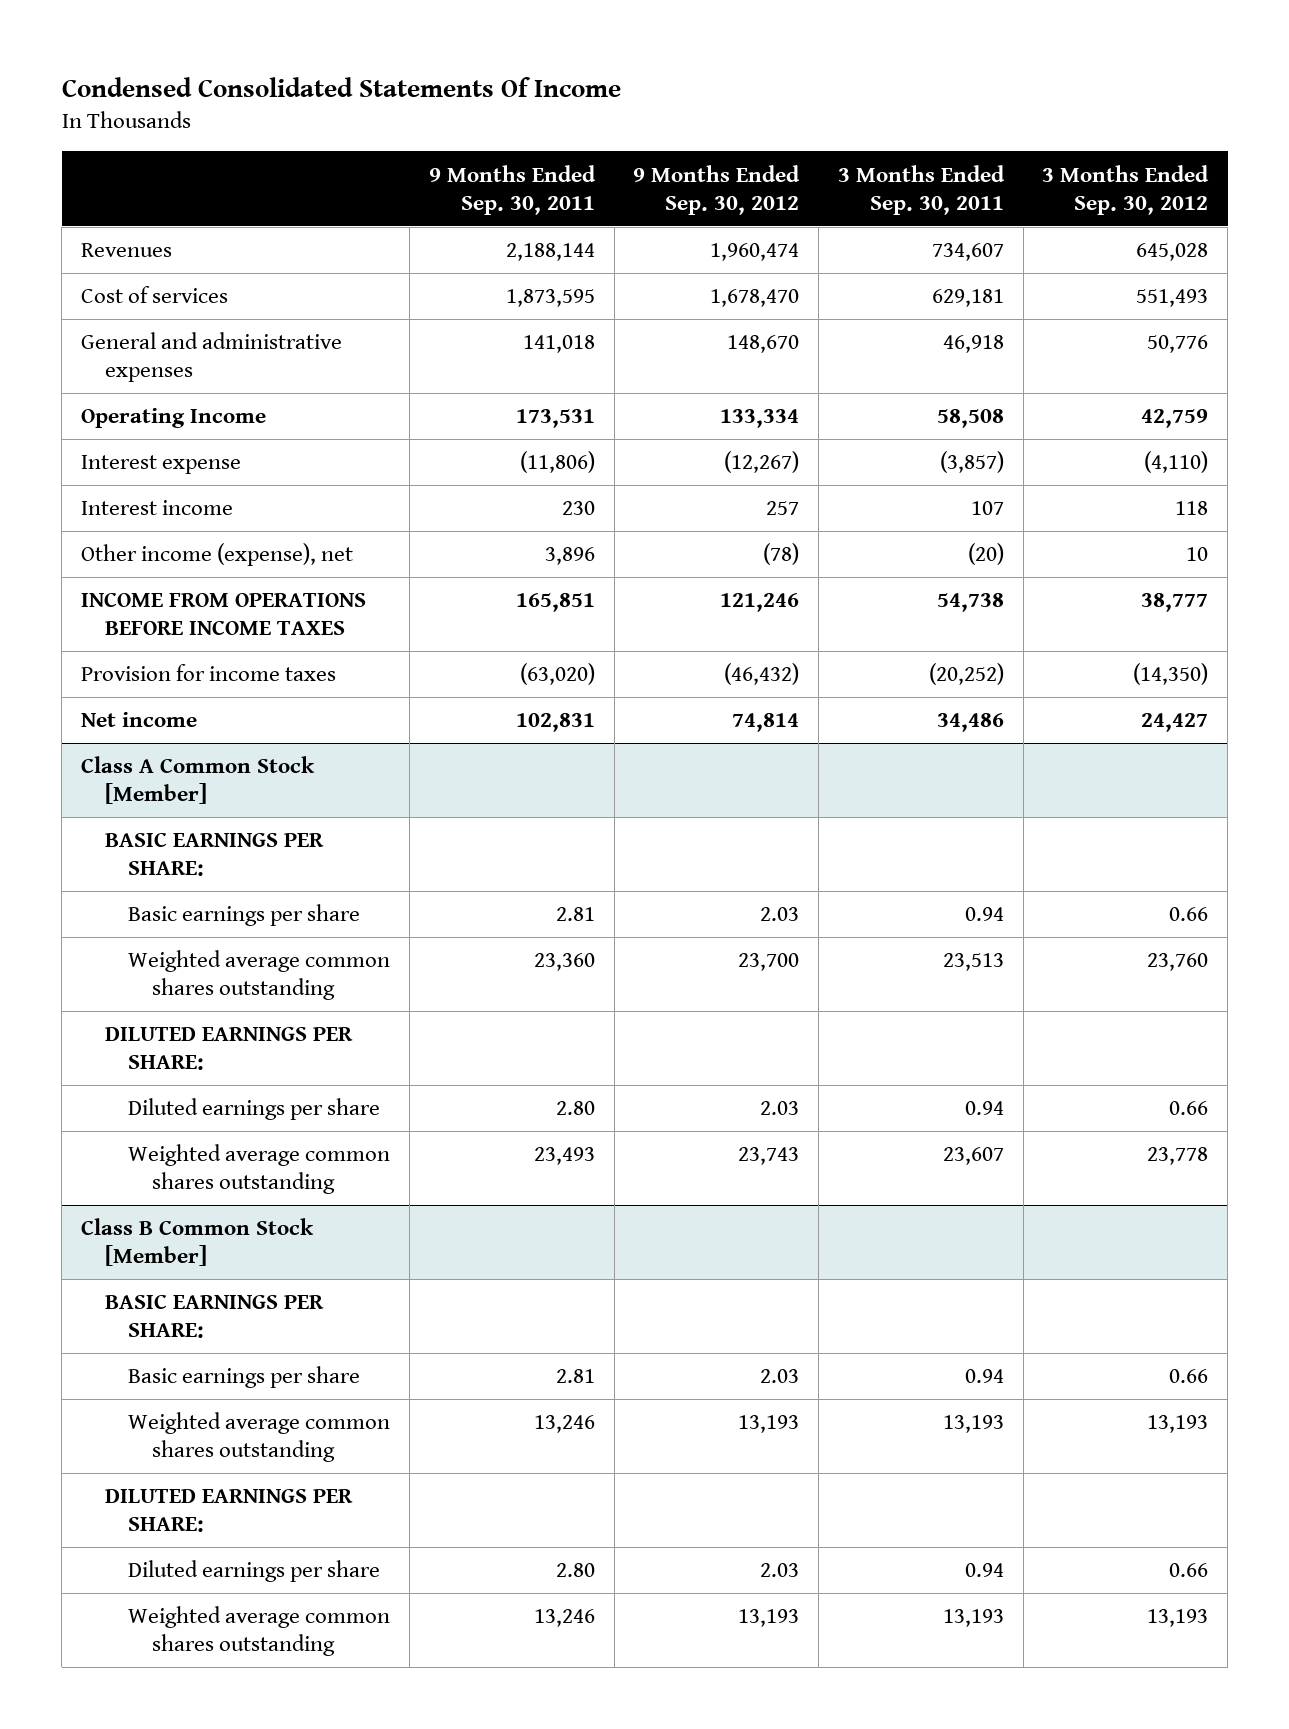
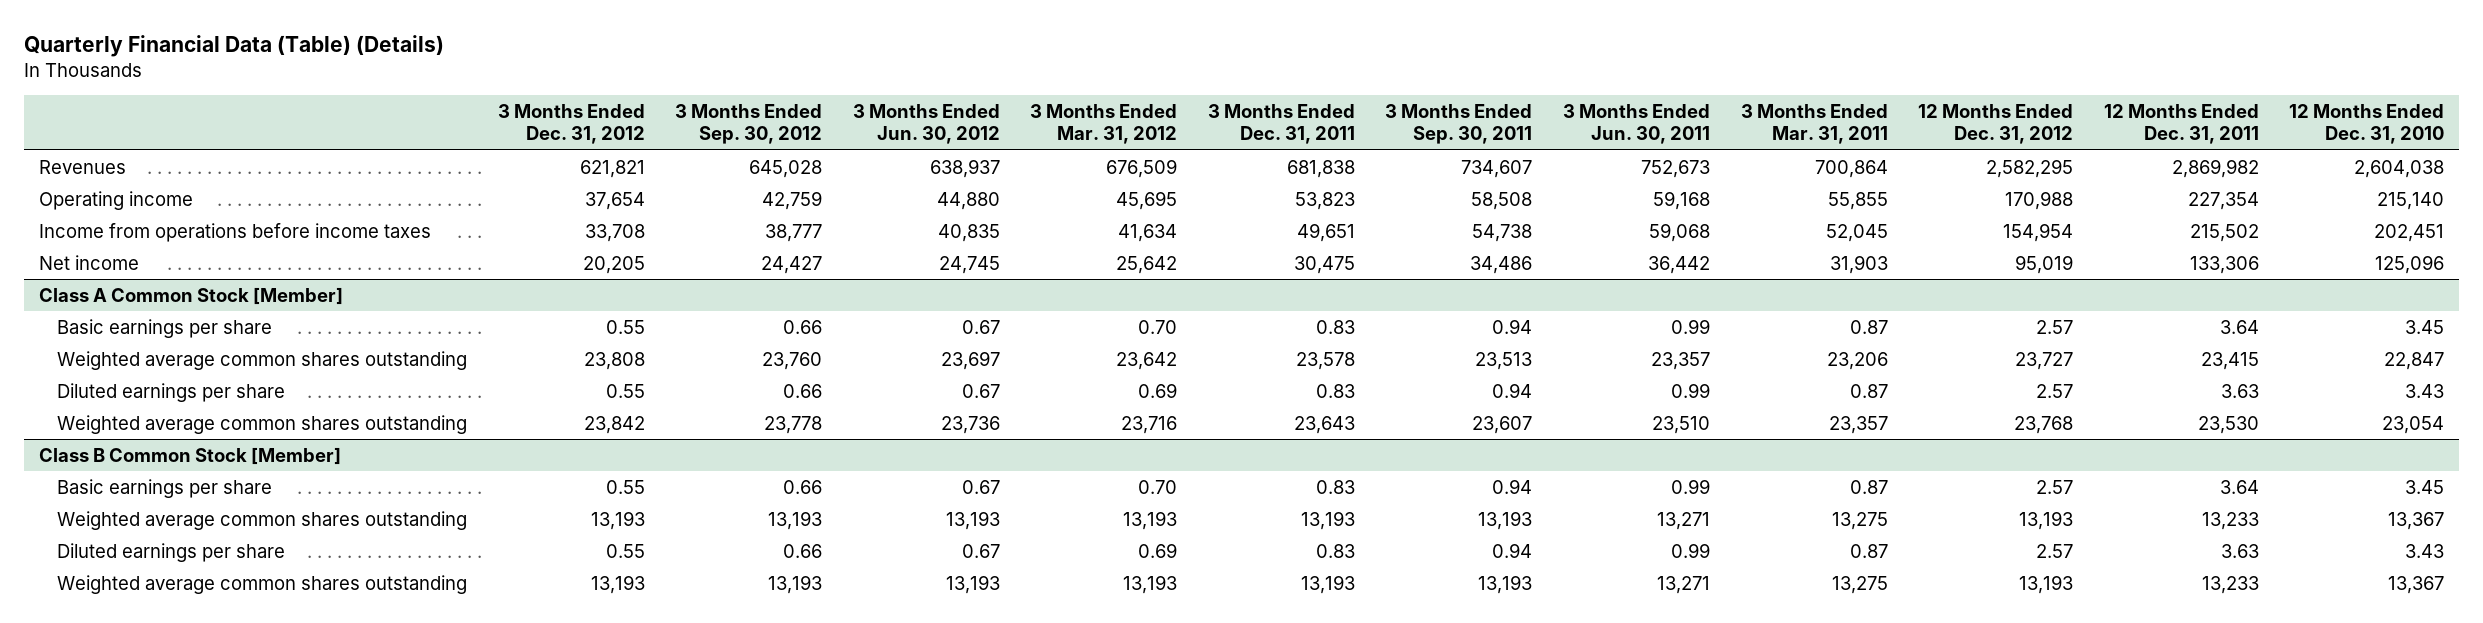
[61,77,621,98] Condensed Consolidated Statements Of Income -> [23,35,444,58] Quarterly Financial Data (Table) (Details)
[428,164,596,215] 9 Months Ended Sep. 30, 2011 -> none
[633,164,801,215] 9 Months Ended Sep. 30, 2012 -> none
none -> [497,104,645,145] 3 Months Ended Dec. 31, 2012
none -> [852,104,1000,145] 3 Months Ended Jun. 30, 2012
none -> [1030,104,1178,145] 3 Months Ended Mar. 31, 2012
none -> [1207,104,1355,145] 3 Months Ended Dec. 31, 2011
none -> [1562,104,1710,145] 3 Months Ended Jun. 30, 2011
none -> [1740,104,1888,145] 3 Months Ended Mar. 31, 2011
none -> [1918,104,2074,145] 12 Months Ended Dec. 31, 2012
none -> [2103,104,2259,145] 12 Months Ended Dec. 31, 2011
none -> [2289,104,2445,145] 12 Months Ended Dec. 31, 2010
[80,286,228,304] Cost of services -> none
[80,332,342,383] General and administrative expenses -> none
[80,455,241,475] Interest expense -> none
[80,500,233,516] Interest income -> none
[80,543,353,567] Other income (expense), net -> none
[80,664,336,682] Provision for income taxes -> none
[80,408,266,429] Operating Income -> [39,190,194,210] Operating income
[80,592,366,636] INCOME FROM OPERATIONS BEFORE INCOME TAXES -> [39,222,432,242] Income from operations before income taxes
[104,832,324,877] BASIC EARNINGS PER SHARE: -> none
[104,1027,353,1071] DILUTED EARNINGS PER SHARE: -> none
[104,1294,324,1339] BASIC EARNINGS PER SHARE: -> none
[104,1489,353,1533] DILUTED EARNINGS PER SHARE: -> none

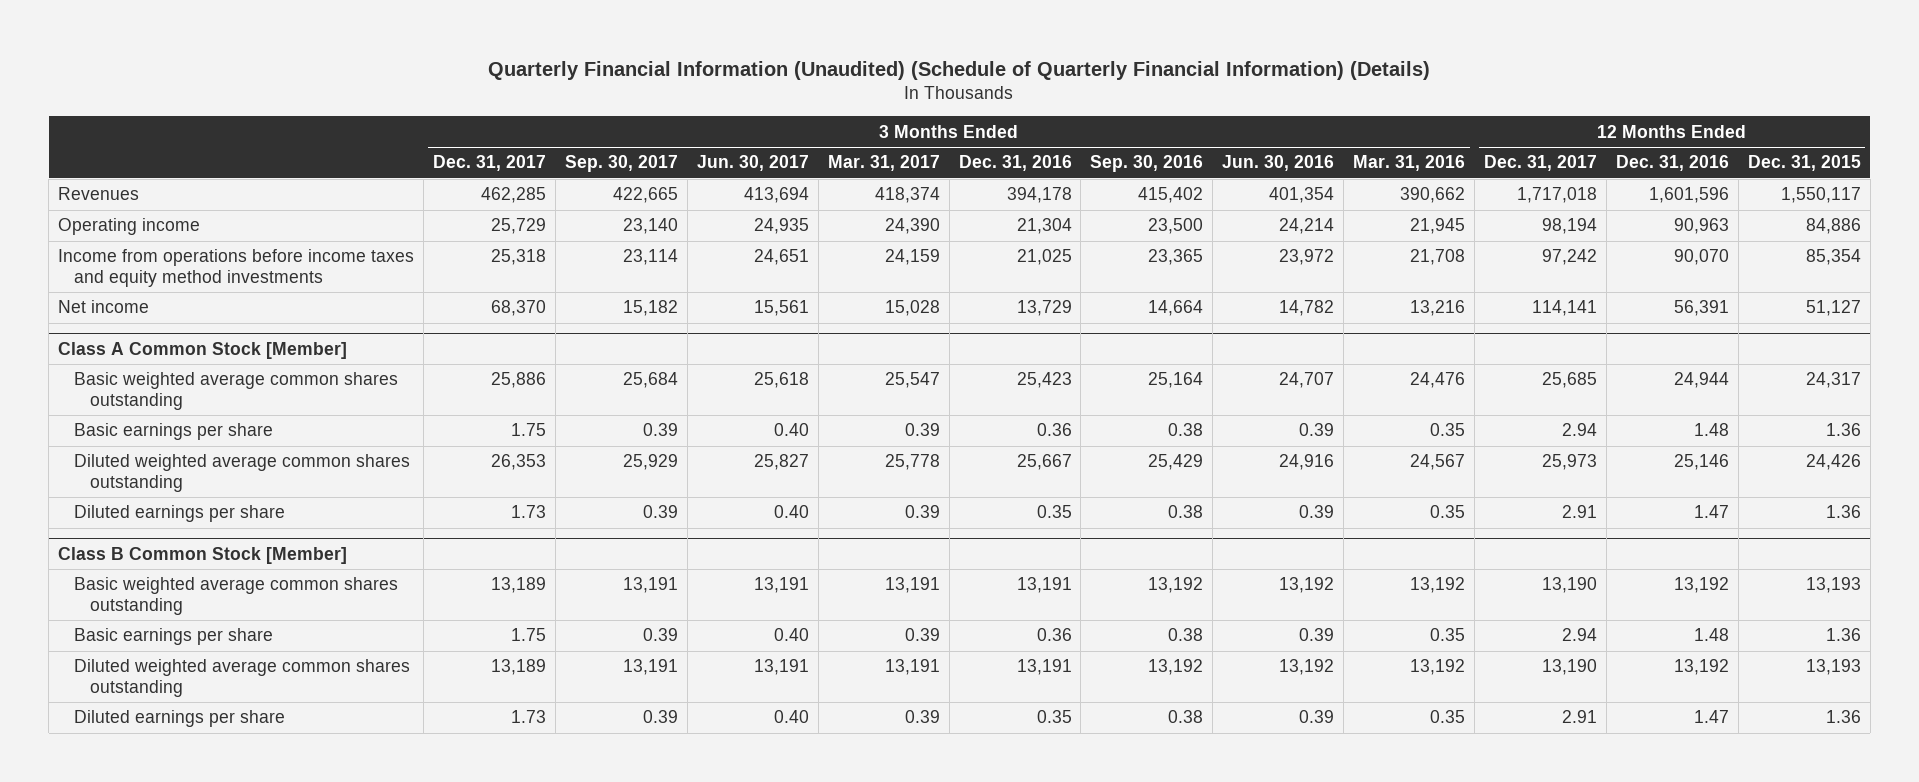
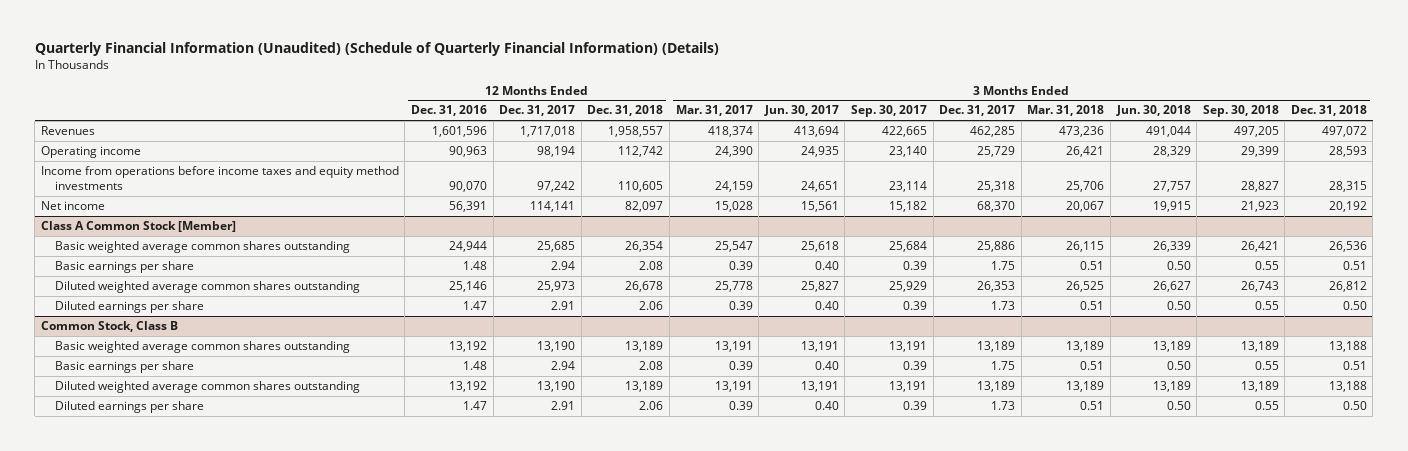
[958,155,1072,172] Dec. 31, 2016 -> none
[1090,155,1204,173] Sep. 30, 2016 -> none
[1222,155,1335,172] Jun. 30, 2016 -> none
[1353,155,1466,172] Mar. 31, 2016 -> none
[1747,155,1861,172] Dec. 31, 2015 -> none
none -> [587,105,664,117] Dec. 31, 2018
none -> [1027,105,1105,117] Mar. 31, 2018
none -> [1115,105,1191,117] Jun. 30, 2018
none -> [1202,105,1279,118] Sep. 30, 2018
none -> [1290,105,1367,117] Dec. 31, 2018
[58,546,348,564] Class B Common Stock [Member] -> [40,321,178,333] Common Stock, Class B

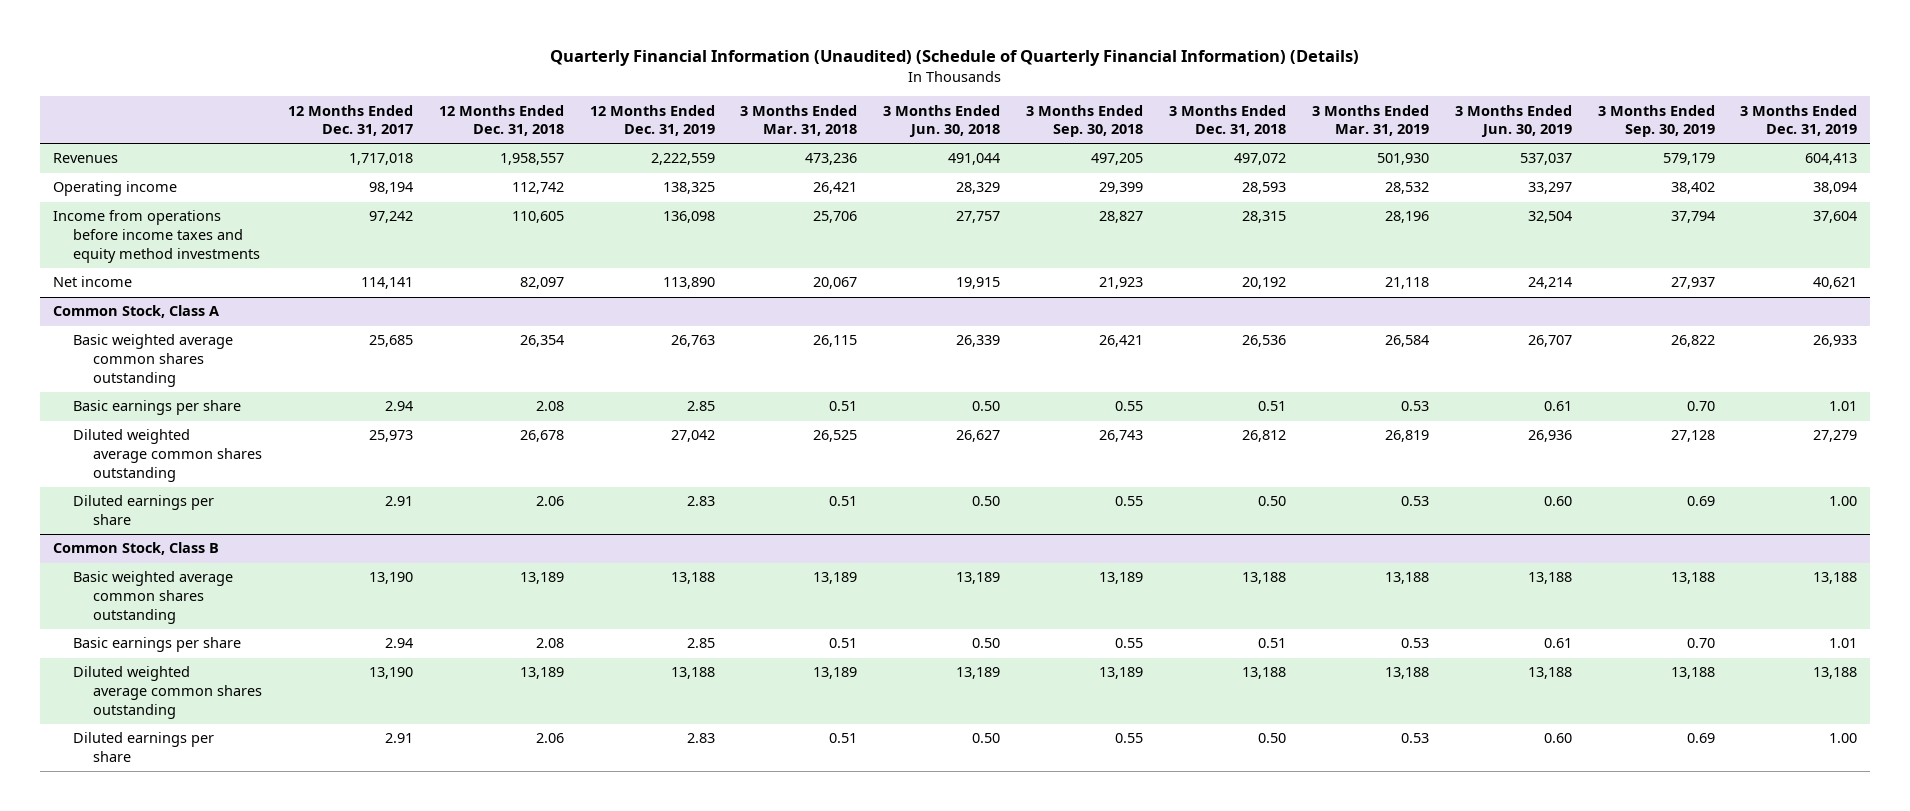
[411,105,488,117] Dec. 31, 2016 -> none
[675,105,753,117] Mar. 31, 2017 -> none
[763,105,839,117] Jun. 30, 2017 -> none
[850,105,927,118] Sep. 30, 2017 -> none
[939,105,1016,117] Dec. 31, 2017 -> none
none -> [589,104,715,137] 12 Months Ended Dec. 31, 2019
none -> [1311,104,1429,137] 3 Months Ended Mar. 31, 2019
none -> [1454,104,1572,138] 3 Months Ended Jun. 30, 2019
none -> [1597,104,1715,138] 3 Months Ended Sep. 30, 2019
none -> [1740,104,1858,137] 3 Months Ended Dec. 31, 2019
[40,221,236,233] Class A Common Stock [Member] -> [52,305,219,319] Common Stock, Class A

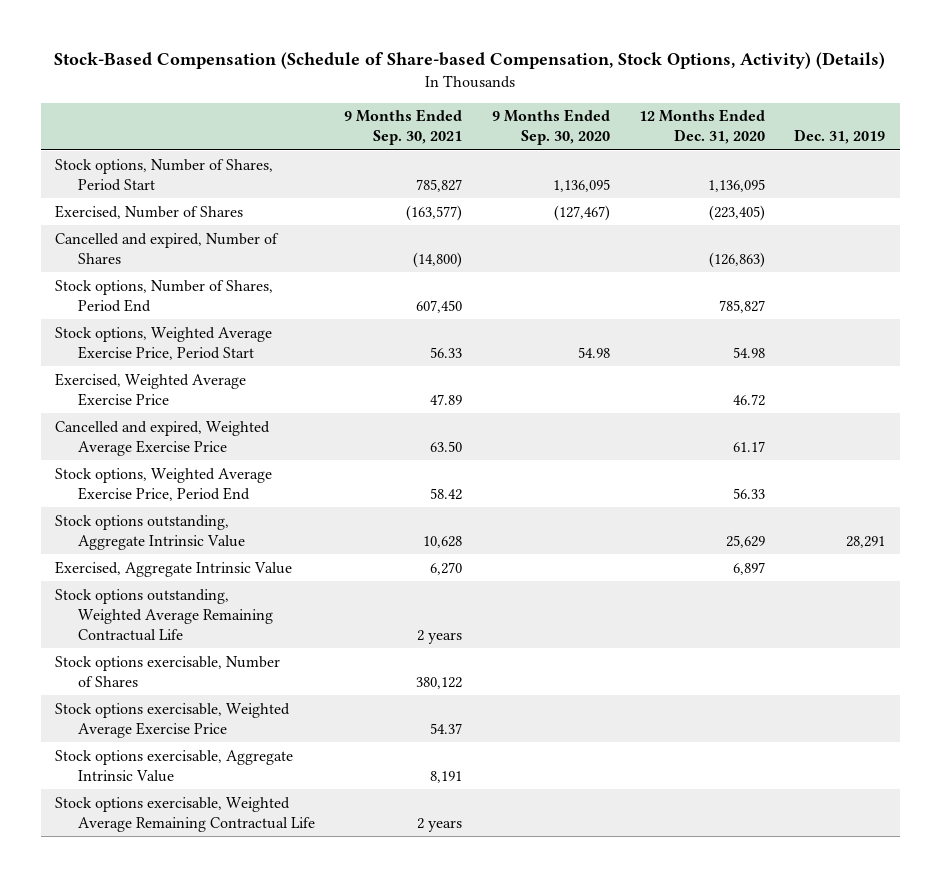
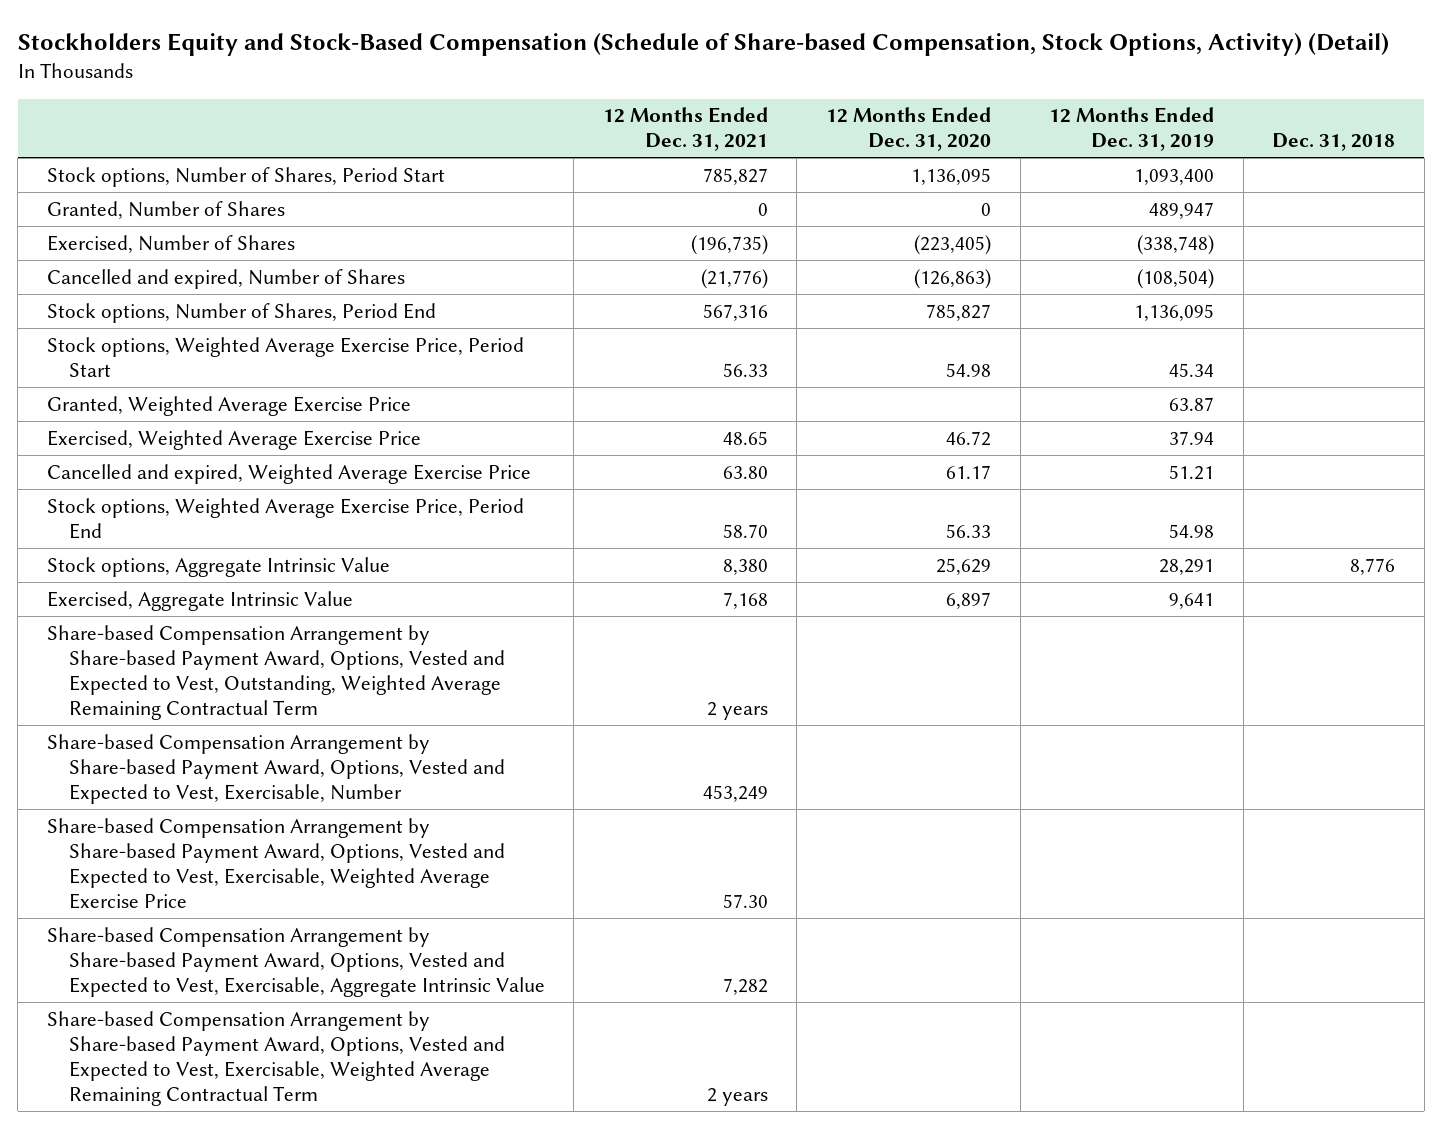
[54,52,886,70] Stock-Based Compensation (Schedule of Share-based Compensation, Stock Options, Activity) (Details) -> [17,32,1389,56] Stockholders Equity and Stock-Based Compensation (Schedule of Share-based Compensation, Stock Options, Activity) (Detail)
[344,109,463,146] 9 Months Ended Sep. 30, 2021 -> none
[491,109,610,146] 9 Months Ended Sep. 30, 2020 -> none
[793,129,885,145] Dec. 31, 2019 -> none
none -> [602,107,768,152] 12 Months Ended Dec. 31, 2021
none -> [1049,107,1215,152] 12 Months Ended Dec. 31, 2019
none -> [1272,133,1396,152] Dec. 31, 2018
none -> [46,200,285,219] Granted, Number of Shares
none -> [46,395,411,416] Granted, Weighted Average Exercise Price
[55,514,246,550] Stock options outstanding, Aggregate Intrinsic Value -> [46,556,390,577] Stock options, Aggregate Intrinsic Value
[55,588,274,641] Stock options outstanding, Weighted Average Remaining Contractual Life -> [46,624,505,720] Share-based Compensation Arrangement by Share-based Payment Award, Options, Vested and Expected to Vest, Outstanding, Weighted Average Remaining Contractual Term
[55,655,281,687] Stock options exercisable, Number of Shares -> [46,733,505,804] Share-based Compensation Arrangement by Share-based Payment Award, Options, Vested and Expected to Vest, Exercisable, Number
[55,702,291,738] Stock options exercisable, Weighted Average Exercise Price -> [46,817,505,909] Share-based Compensation Arrangement by Share-based Payment Award, Options, Vested and Expected to Vest, Exercisable, Weighted Average Exercise Price
[55,749,294,782] Stock options exercisable, Aggregate Intrinsic Value -> [46,926,545,997] Share-based Compensation Arrangement by Share-based Payment Award, Options, Vested and Expected to Vest, Exercisable, Aggregate Intrinsic Value
[55,796,316,832] Stock options exercisable, Weighted Average Remaining Contractual Life -> [46,1010,505,1106] Share-based Compensation Arrangement by Share-based Payment Award, Options, Vested and Expected to Vest, Exercisable, Weighted Average Remaining Contractual Term

